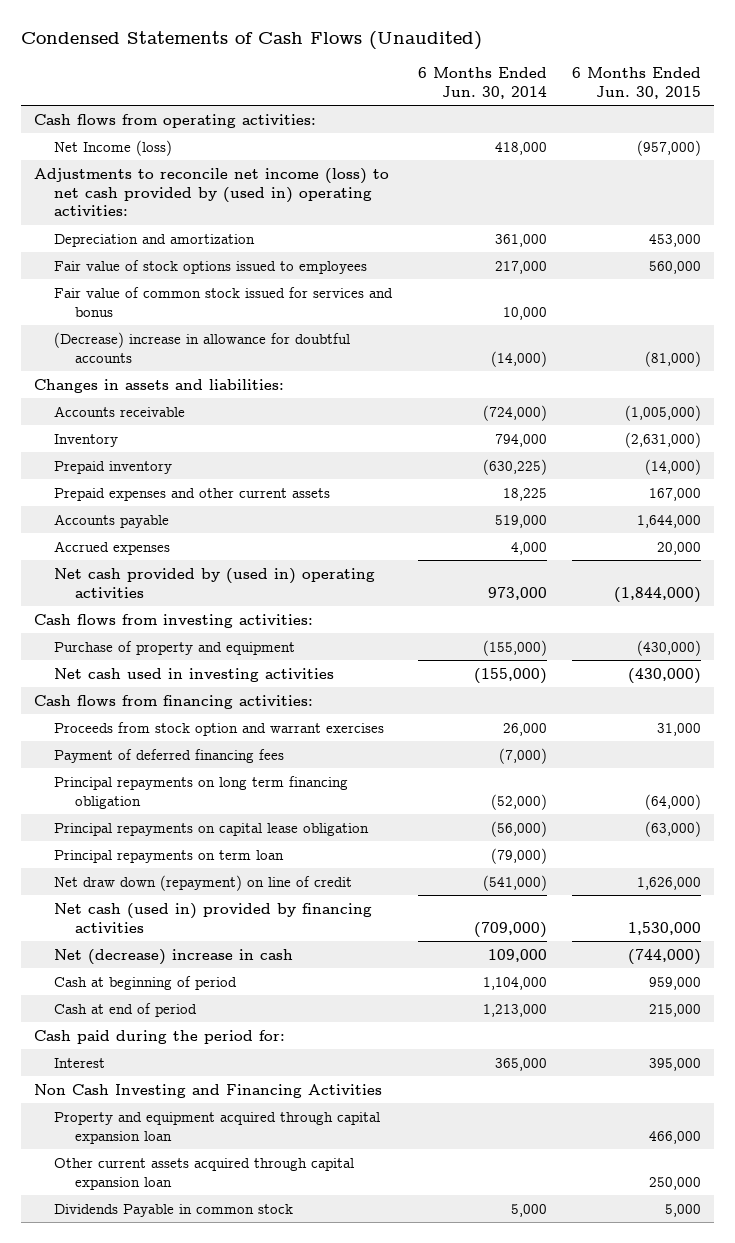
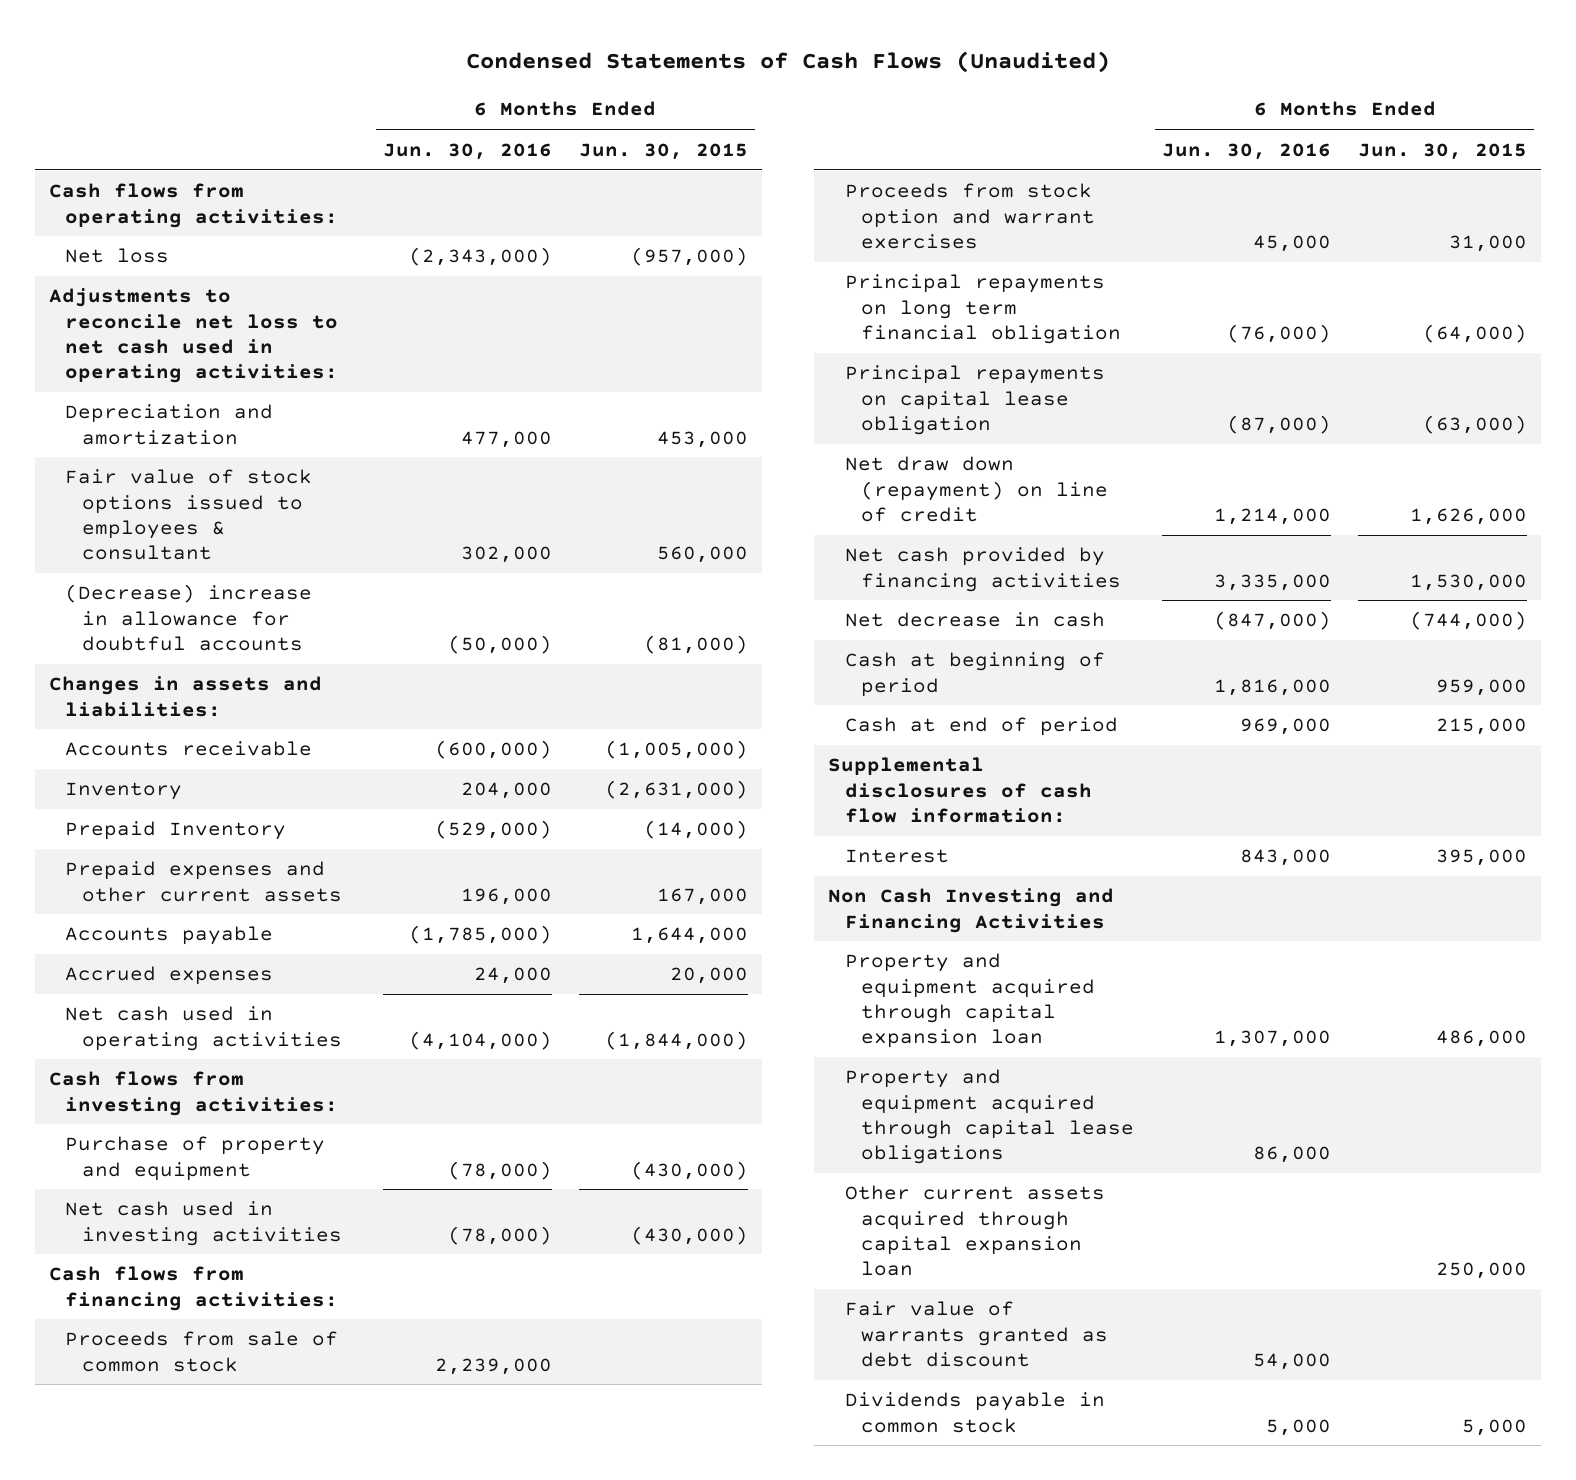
[417,67,547,99] 6 Months Ended Jun. 30, 2014 -> none
none -> [382,142,552,160] Jun. 30, 2016
[54,139,173,156] Net Income (loss) -> [65,248,170,264] Net loss
[33,167,389,217] Adjustments to reconcile net income (loss) to net cash provided by (used in) operating activities: -> [48,288,339,383] Adjustments to reconcile net loss to net cash used in operating activities:
[54,286,394,317] Fair value of common stock issued for services and bonus -> none
[54,259,368,274] Fair value of stock options issued to employees -> [65,469,313,560] Fair value of stock options issued to employees & consultant
[54,460,173,474] Prepaid inventory -> [65,821,287,841] Prepaid Inventory
[54,567,376,598] Net cash provided by (used in) operating activities -> [65,1006,343,1051] Net cash used in operating activities
none -> [65,1331,339,1372] Proceeds from sale of common stock
[54,748,285,763] Payment of deferred financing fees -> none
[54,775,349,809] Principal repayments on long term financing obligation -> [844,274,1122,344] Principal repayments on long term financial obligation
[54,849,285,863] Principal repayments on term loan -> none
[54,902,373,933] Net cash (used in) provided by financing activities -> [844,547,1122,592] Net cash provided by financing activities
[54,948,294,965] Net (decrease) increase in cash -> [844,612,1105,628] Net decrease in cash
[33,1029,285,1044] Cash paid during the period for: -> none
none -> [828,757,1092,823] Supplemental disclosures of cash flow information:
[649,1130,702,1144] 466,000 -> [1436,1029,1528,1047] 486,000
none -> [844,1069,1135,1164] Property and equipment acquired through capital lease obligations
none -> [844,1301,1109,1367] Fair value of warrants granted as debt discount
[54,1203,294,1217] Dividends Payable in common stock -> [844,1392,1105,1433] Dividends payable in common stock

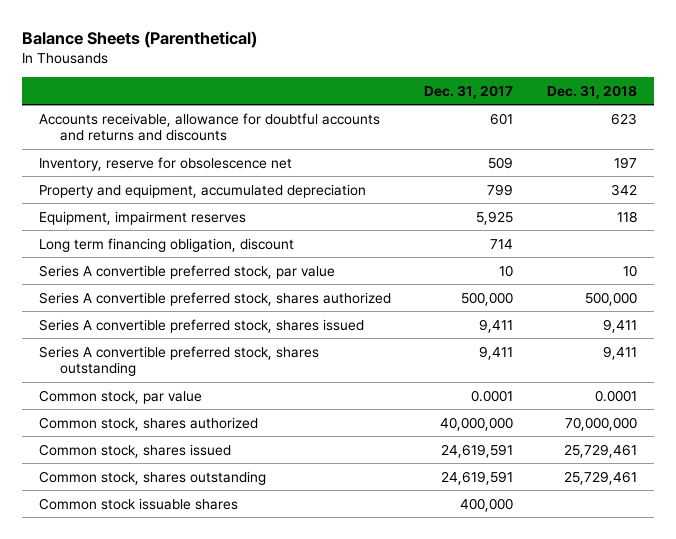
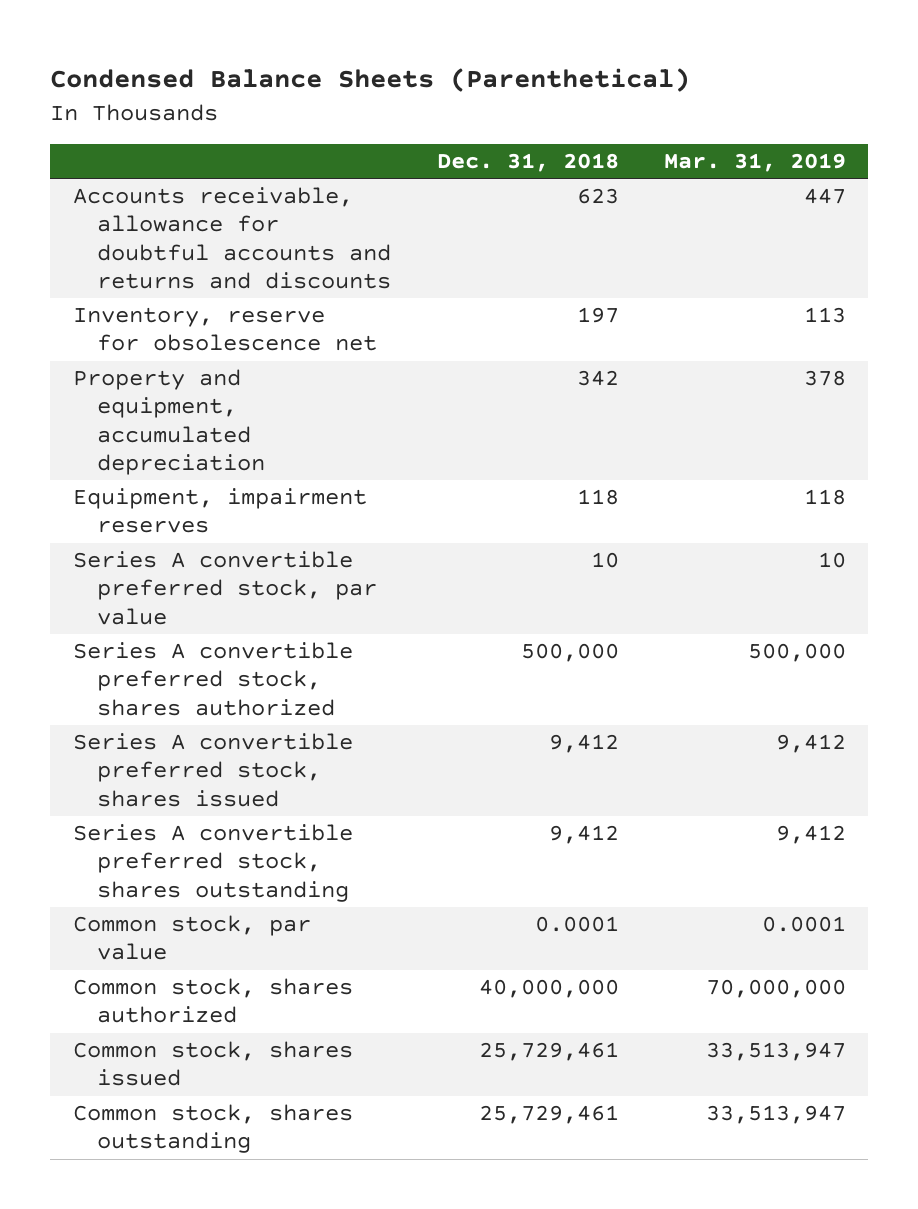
[21,30,257,48] Balance Sheets (Parenthetical) -> [50,68,691,93] Condensed Balance Sheets (Parenthetical)
[424,84,514,99] Dec. 31, 2017 -> none
none -> [663,153,846,173] Mar. 31, 2019
[38,237,294,252] Long term financing obligation, discount -> none
[602,318,637,333] 9,411 -> [548,734,619,754] 9,412
[602,345,637,360] 9,411 -> [548,825,619,845] 9,412
[564,416,637,431] 70,000,000 -> [478,979,619,999] 40,000,000
[38,497,238,510] Common stock issuable shares -> none

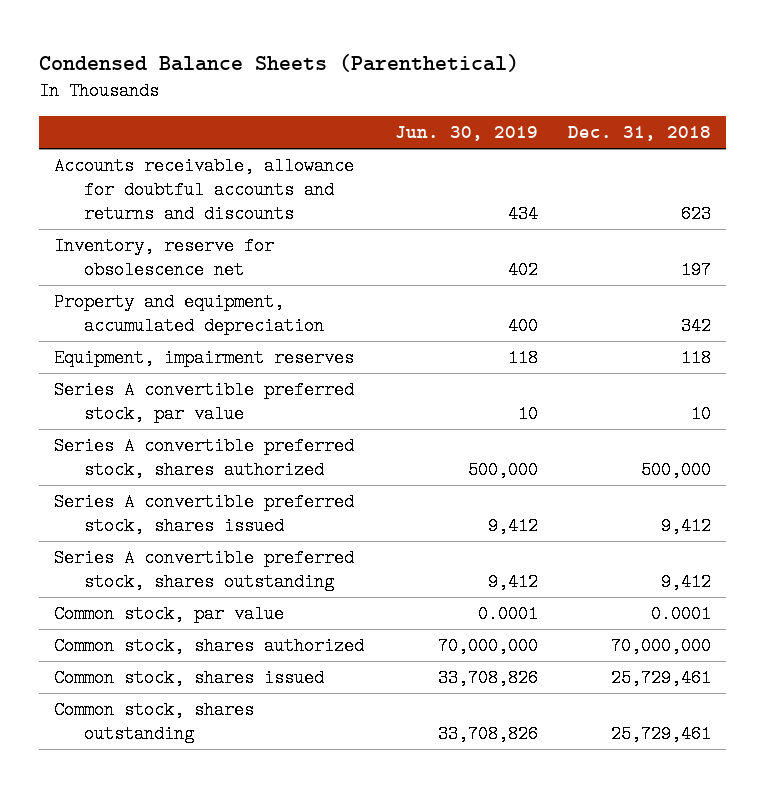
[663,153,846,173] Mar. 31, 2019 -> none
none -> [394,126,538,142] Jun. 30, 2019
[478,979,619,999] 40,000,000 -> [611,637,712,656] 70,000,000

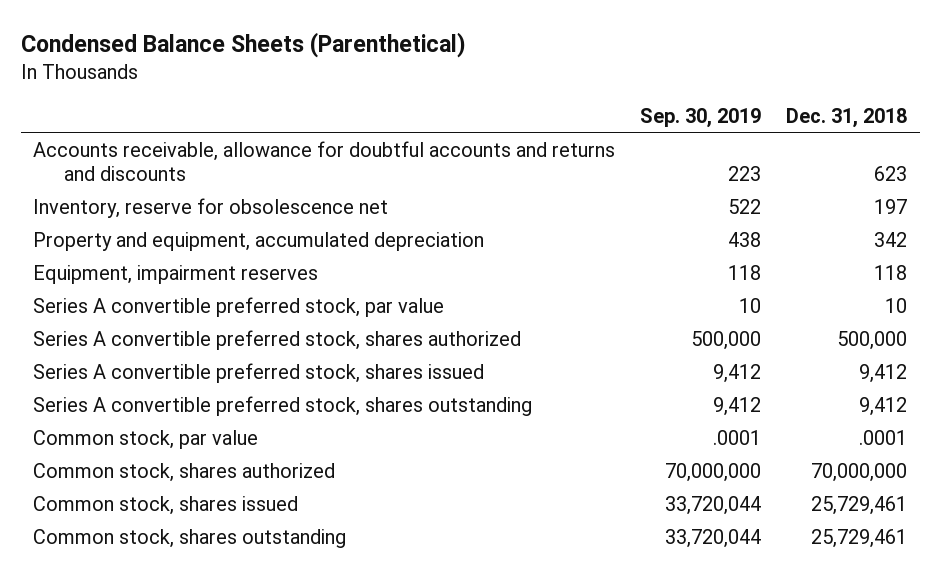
[394,126,538,142] Jun. 30, 2019 -> none
none -> [640,108,762,129] Sep. 30, 2019
[651,605,712,624] 0.0001 -> [859,429,908,445] .0001

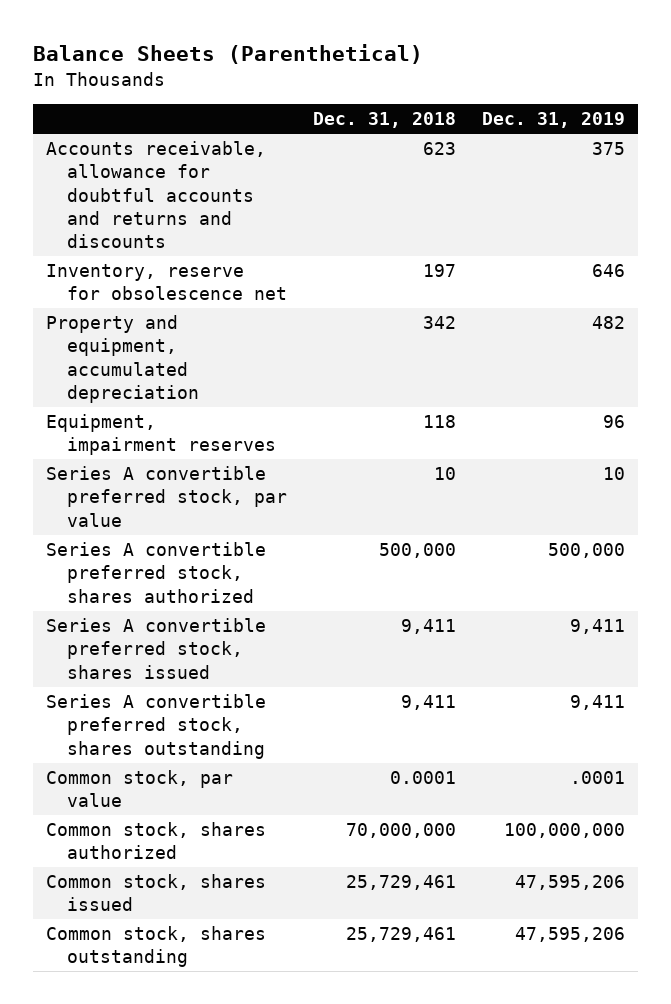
[20,32,466,59] Condensed Balance Sheets (Parenthetical) -> [32,44,423,65] Balance Sheets (Parenthetical)
[640,108,762,129] Sep. 30, 2019 -> none
none -> [482,112,626,129] Dec. 31, 2019
[859,363,908,383] 9,412 -> [400,619,456,635] 9,411
[859,396,908,416] 9,412 -> [400,695,456,711] 9,411
[859,429,908,445] .0001 -> [389,771,456,785] 0.0001

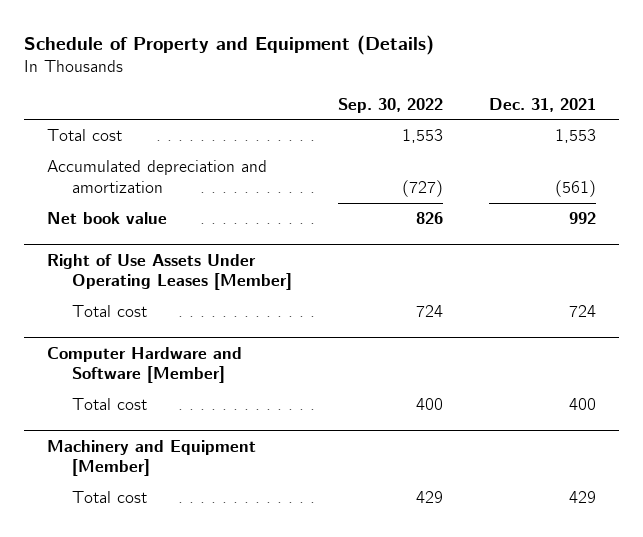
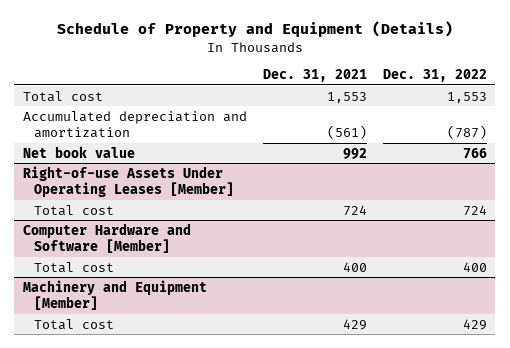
[338,97,444,113] Sep. 30, 2022 -> none
none -> [382,68,487,82] Dec. 31, 2022
[46,253,293,291] Right of Use Assets Under Operating Leases [Member] -> [22,165,235,198] Right-of-use Assets Under Operating Leases [Member]

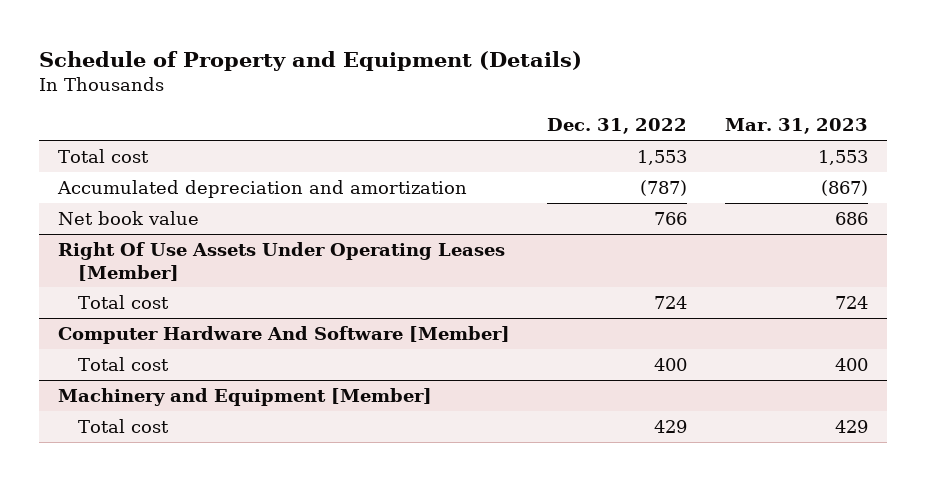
[262,68,367,82] Dec. 31, 2021 -> none
none -> [724,118,868,135] Mar. 31, 2023
[22,165,235,198] Right-of-use Assets Under Operating Leases [Member] -> [57,242,505,281] Right Of Use Assets Under Operating Leases [Member]
[22,222,191,254] Computer Hardware and Software [Member] -> [57,326,510,345] Computer Hardware And Software [Member]

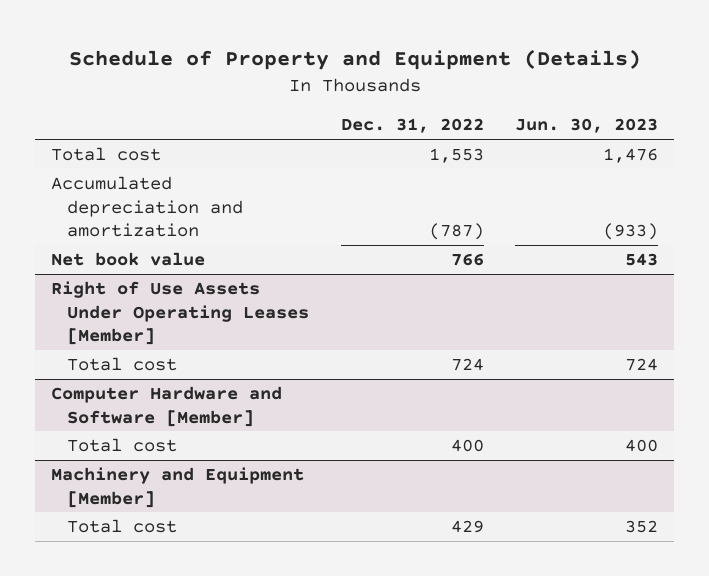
[724,118,868,135] Mar. 31, 2023 -> none
none -> [515,118,659,134] Jun. 30, 2023
[57,242,505,281] Right Of Use Assets Under Operating Leases [Member] -> [51,281,309,345] Right of Use Assets Under Operating Leases [Member]
[57,326,510,345] Computer Hardware And Software [Member] -> [51,386,283,427] Computer Hardware and Software [Member]

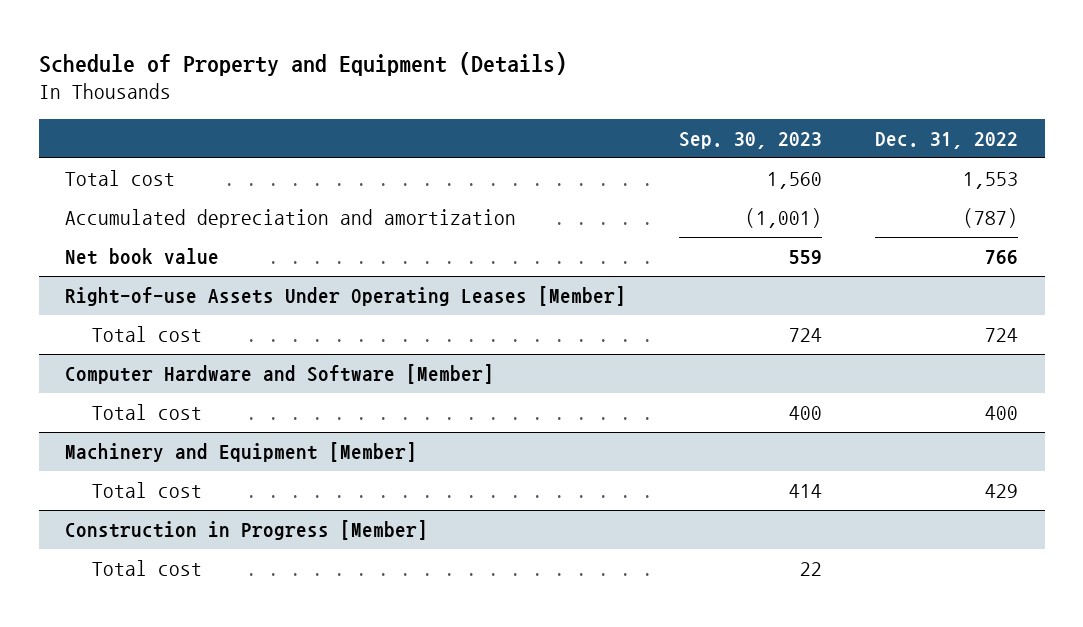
[515,118,659,134] Jun. 30, 2023 -> none
none -> [679,132,823,150] Sep. 30, 2023
[51,281,309,345] Right of Use Assets Under Operating Leases [Member] -> [65,286,627,307] Right-of-use Assets Under Operating Leases [Member]
none -> [65,520,429,541] Construction in Progress [Member]
none -> [91,560,202,577] Total cost

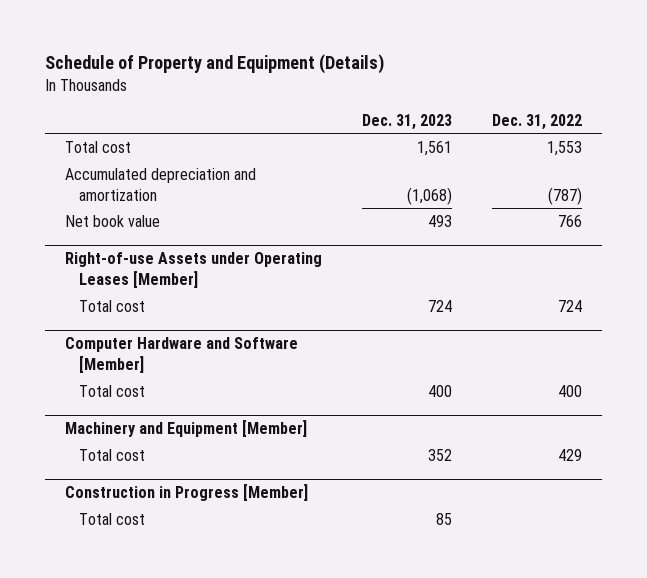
[679,132,823,150] Sep. 30, 2023 -> none
none -> [361,113,452,130] Dec. 31, 2023
[65,286,627,307] Right-of-use Assets Under Operating Leases [Member] -> [64,252,322,288] Right-of-use Assets under Operating Leases [Member]

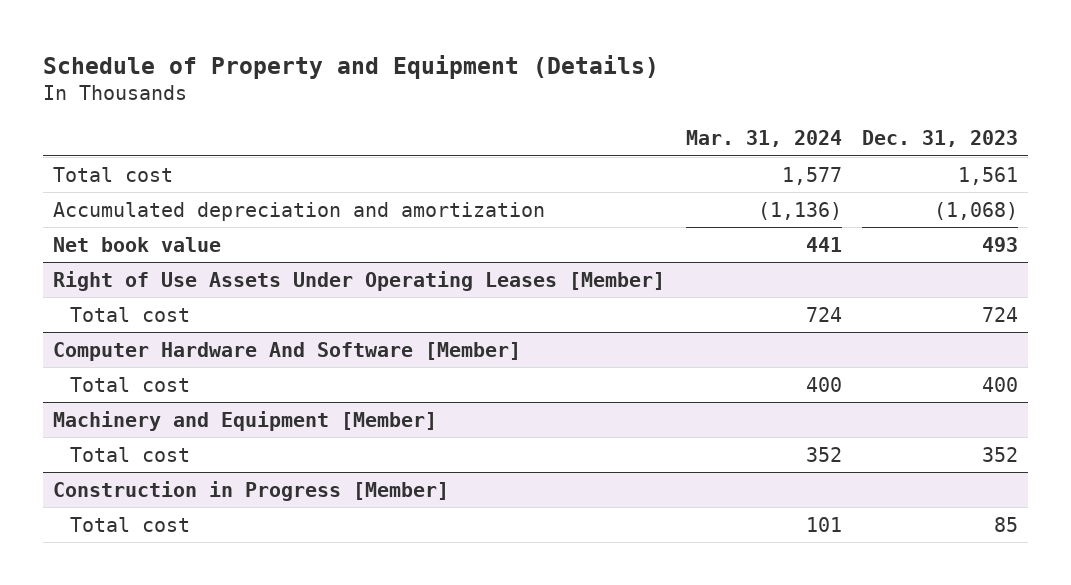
[491,113,582,130] Dec. 31, 2022 -> none
none -> [685,129,842,147] Mar. 31, 2024
[64,252,322,288] Right-of-use Assets under Operating Leases [Member] -> [53,270,666,291] Right of Use Assets Under Operating Leases [Member]
[64,337,298,373] Computer Hardware and Software [Member] -> [53,341,522,361] Computer Hardware And Software [Member]

